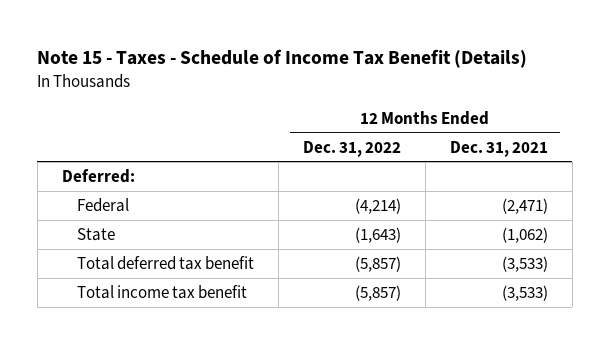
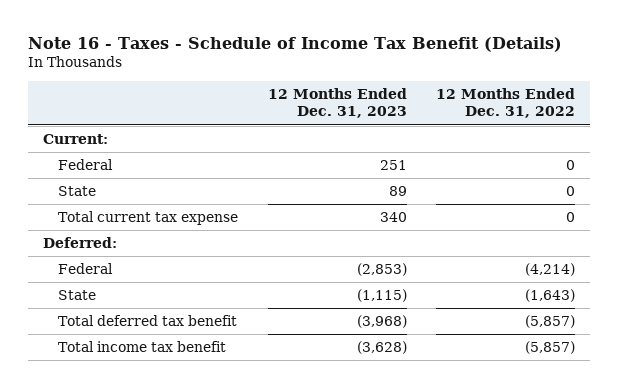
[37,48,528,68] Note 15 - Taxes - Schedule of Income Tax Benefit (Details) -> [27,36,562,52] Note 16 - Taxes - Schedule of Income Tax Benefit (Details)
[449,140,548,157] Dec. 31, 2021 -> none
none -> [267,87,407,119] 12 Months Ended Dec. 31, 2023
none -> [42,134,108,145] Current:
none -> [57,159,113,171] Federal
none -> [57,186,96,197] State
none -> [57,211,238,226] Total current tax expense

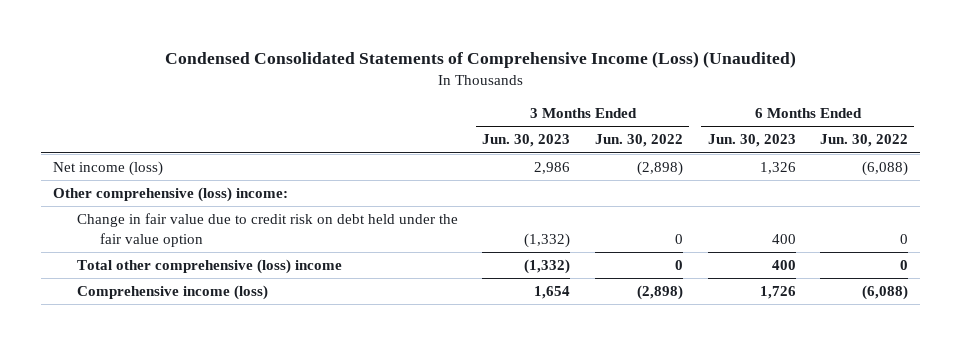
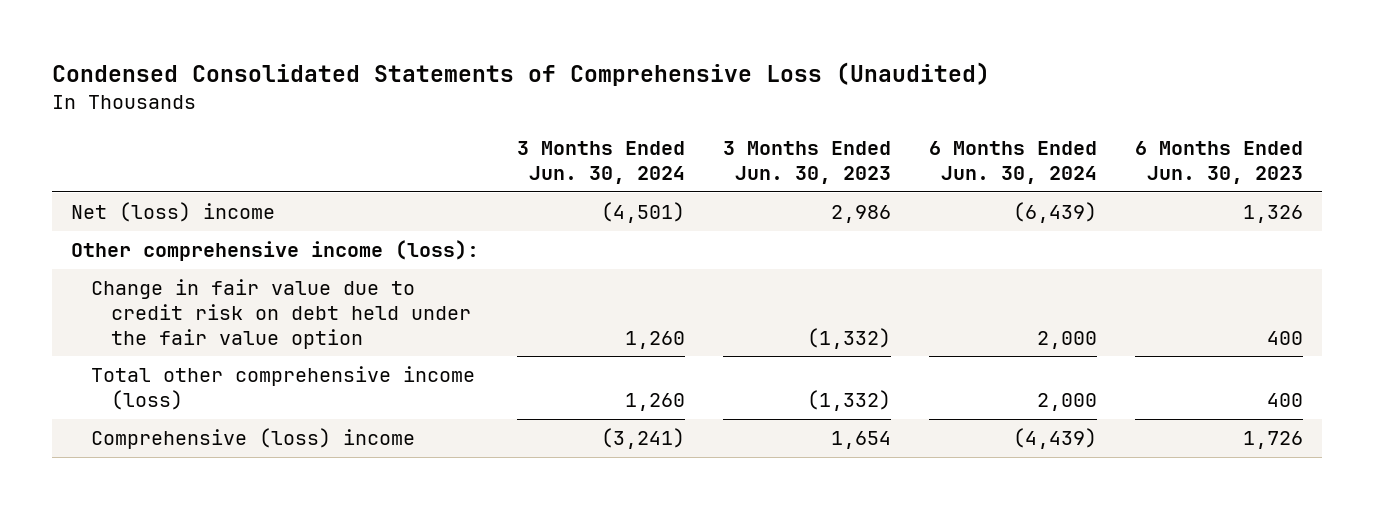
[164,51,796,69] Condensed Consolidated Statements of Comprehensive Income (Loss) (Unaudited) -> [51,62,990,87] Condensed Consolidated Statements of Comprehensive Loss (Unaudited)
[594,134,683,148] Jun. 30, 2022 -> none
[820,134,909,148] Jun. 30, 2022 -> none
none -> [516,141,685,185] 3 Months Ended Jun. 30, 2024
none -> [928,141,1097,185] 6 Months Ended Jun. 30, 2024
[53,161,164,177] Net income (loss) -> [70,202,275,223] Net (loss) income
[53,187,289,203] Other comprehensive (loss) income: -> [70,240,479,262] Other comprehensive income (loss):
[76,259,342,275] Total other comprehensive (loss) income -> [90,366,475,410] Total other comprehensive income (loss)
[76,285,268,301] Comprehensive income (loss) -> [90,428,415,450] Comprehensive (loss) income

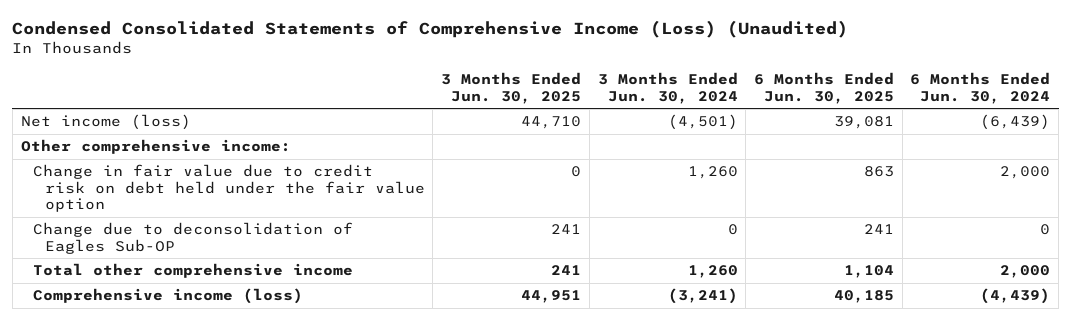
[51,62,990,87] Condensed Consolidated Statements of Comprehensive Loss (Unaudited) -> [12,20,849,39] Condensed Consolidated Statements of Comprehensive Income (Loss) (Unaudited)
[722,141,891,185] 3 Months Ended Jun. 30, 2023 -> none
[1134,141,1303,185] 6 Months Ended Jun. 30, 2023 -> none
none -> [441,72,582,104] 3 Months Ended Jun. 30, 2025
none -> [754,72,895,104] 6 Months Ended Jun. 30, 2025
[70,202,275,223] Net (loss) income -> [20,114,191,131] Net income (loss)
[70,240,479,262] Other comprehensive income (loss): -> [20,139,291,155] Other comprehensive income:
none -> [32,222,353,254] Change due to deconsolidation of Eagles Sub-OP
[90,366,475,410] Total other comprehensive income (loss) -> [32,263,353,279] Total other comprehensive income
[90,428,415,450] Comprehensive (loss) income -> [32,288,303,305] Comprehensive income (loss)

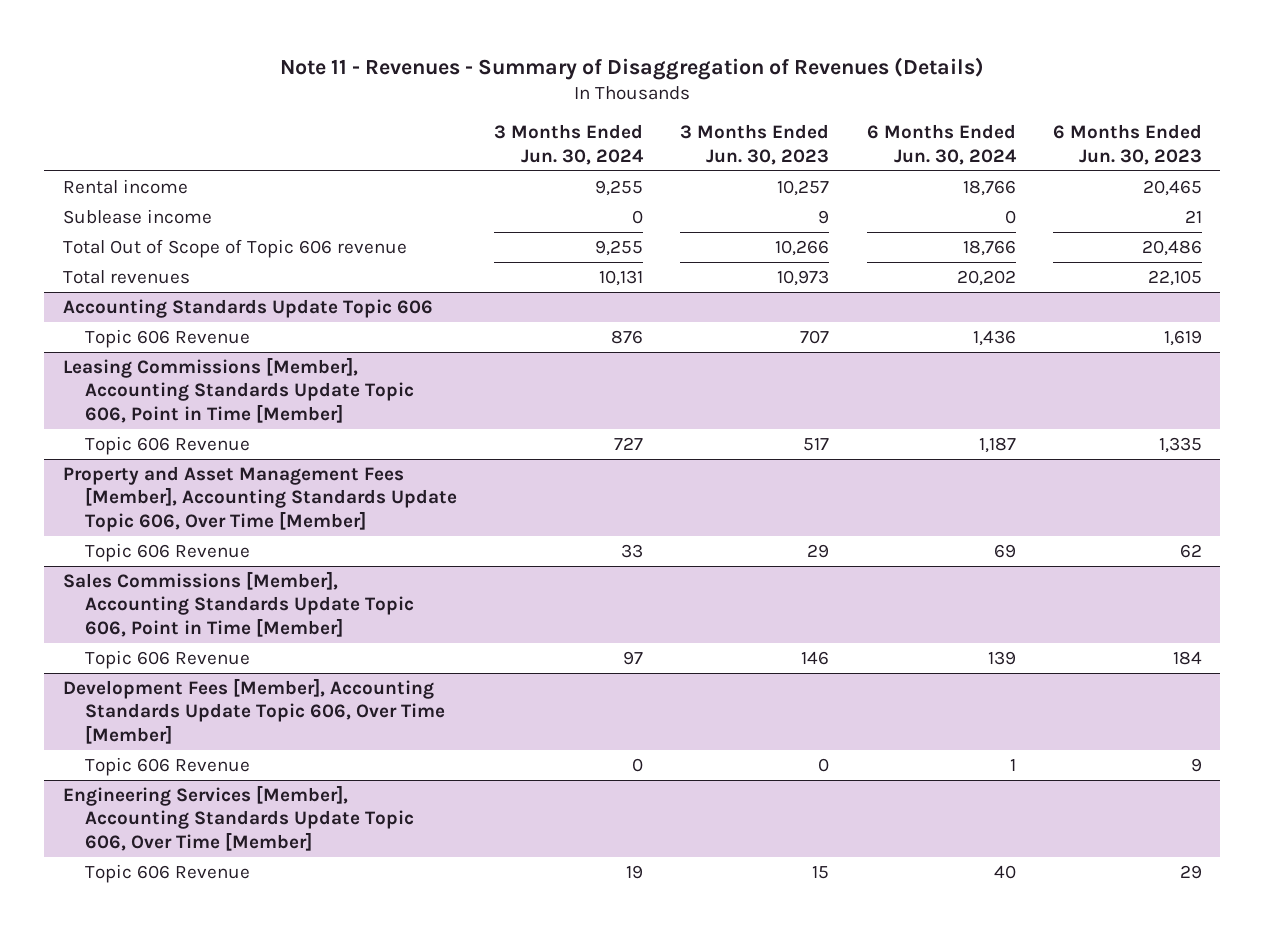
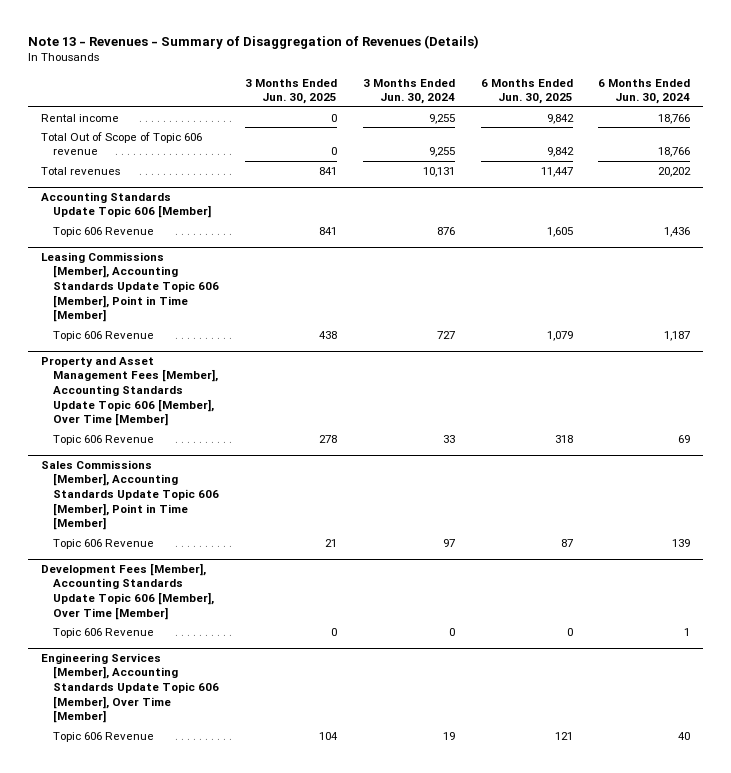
[280,56,985,80] Note 11 - Revenues - Summary of Disaggregation of Revenues (Details) -> [27,34,479,49] Note 13 - Revenues - Summary of Disaggregation of Revenues (Details)
[680,124,830,166] 3 Months Ended Jun. 30, 2023 -> none
[1052,124,1202,166] 6 Months Ended Jun. 30, 2023 -> none
none -> [244,78,337,105] 3 Months Ended Jun. 30, 2025
none -> [480,78,573,105] 6 Months Ended Jun. 30, 2025
[63,208,213,224] Sublease income -> none
[63,298,434,318] Accounting Standards Update Topic 606 -> [40,191,211,219] Accounting Standards Update Topic 606 [Member]
[63,356,414,423] Leasing Commissions [Member], Accounting Standards Update Topic 606, Point in Time [Member] -> [40,251,219,323] Leasing Commissions [Member], Accounting Standards Update Topic 606 [Member], Point in Time [Member]
[63,465,457,532] Property and Asset Management Fees [Member], Accounting Standards Update Topic 606, Over Time [Member] -> [40,356,218,427] Property and Asset Management Fees [Member], Accounting Standards Update Topic 606 [Member], Over Time [Member]
[63,570,414,637] Sales Commissions [Member], Accounting Standards Update Topic 606, Point in Time [Member] -> [40,459,219,531] Sales Commissions [Member], Accounting Standards Update Topic 606 [Member], Point in Time [Member]
[63,677,445,744] Development Fees [Member], Accounting Standards Update Topic 606, Over Time [Member] -> [40,562,214,620] Development Fees [Member], Accounting Standards Update Topic 606 [Member], Over Time [Member]
[63,784,414,851] Engineering Services [Member], Accounting Standards Update Topic 606, Over Time [Member] -> [40,652,219,724] Engineering Services [Member], Accounting Standards Update Topic 606 [Member], Over Time [Member]

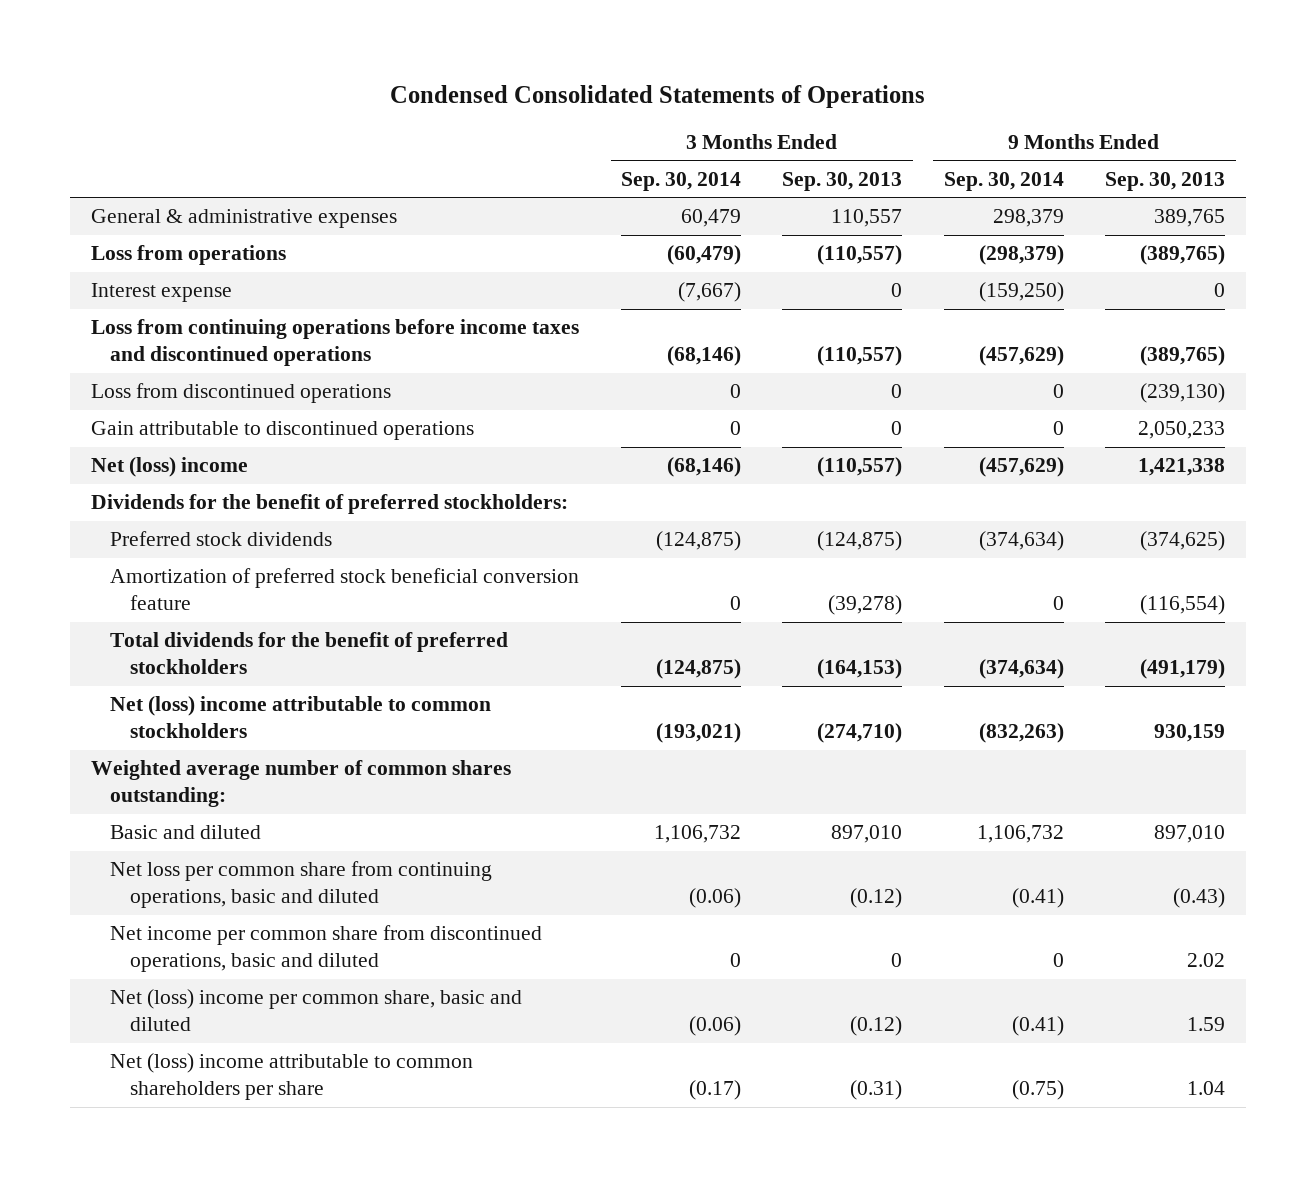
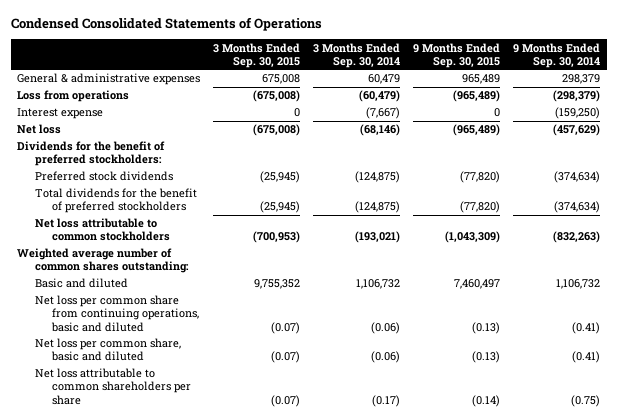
[782,172,903,192] Sep. 30, 2013 -> none
[1105,172,1226,192] Sep. 30, 2013 -> none
none -> [213,42,301,68] 3 Months Ended Sep. 30, 2015
none -> [413,42,501,68] 9 Months Ended Sep. 30, 2015
[90,319,579,367] Loss from continuing operations before income taxes and discontinued operations -> none
[90,383,391,404] Loss from discontinued operations -> none
[90,421,474,441] Gain attributable to discontinued operations -> none
[90,457,248,478] Net (loss) income -> [17,124,62,135] Net loss
[110,568,580,611] Amortization of preferred stock beneficial conversion feature -> none
[110,696,492,739] Net (loss) income attributable to common stockholders -> [34,218,170,242] Net loss attributable to common stockholders
[110,925,543,973] Net income per common share from discontinued operations, basic and diluted -> none
[110,989,523,1032] Net (loss) income per common share, basic and diluted -> [34,338,181,362] Net loss per common share, basic and diluted
[110,1053,474,1101] Net (loss) income attributable to common shareholders per share -> [34,368,191,405] Net loss attributable to common shareholders per share

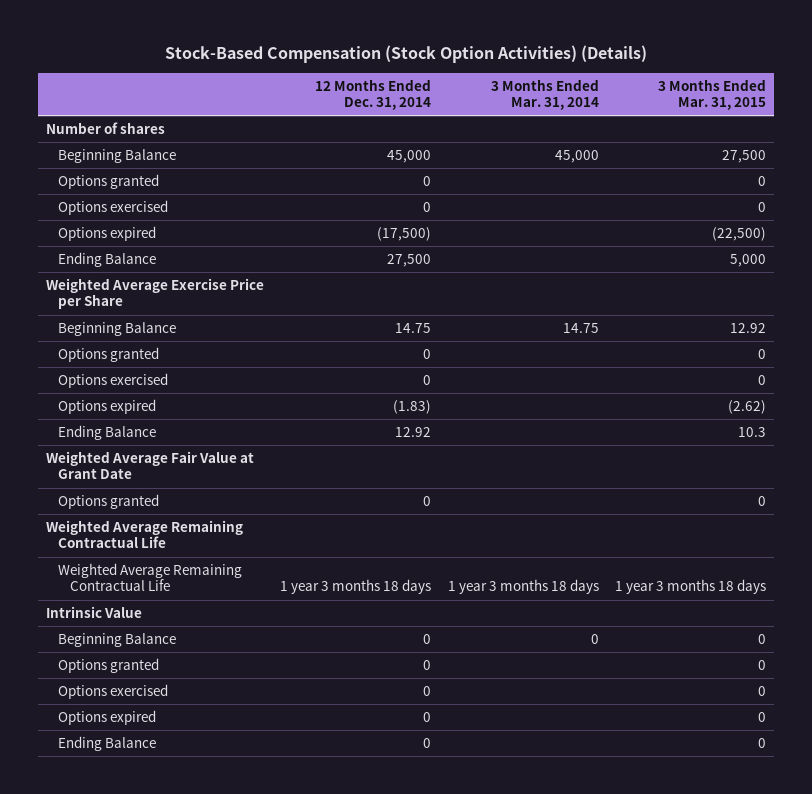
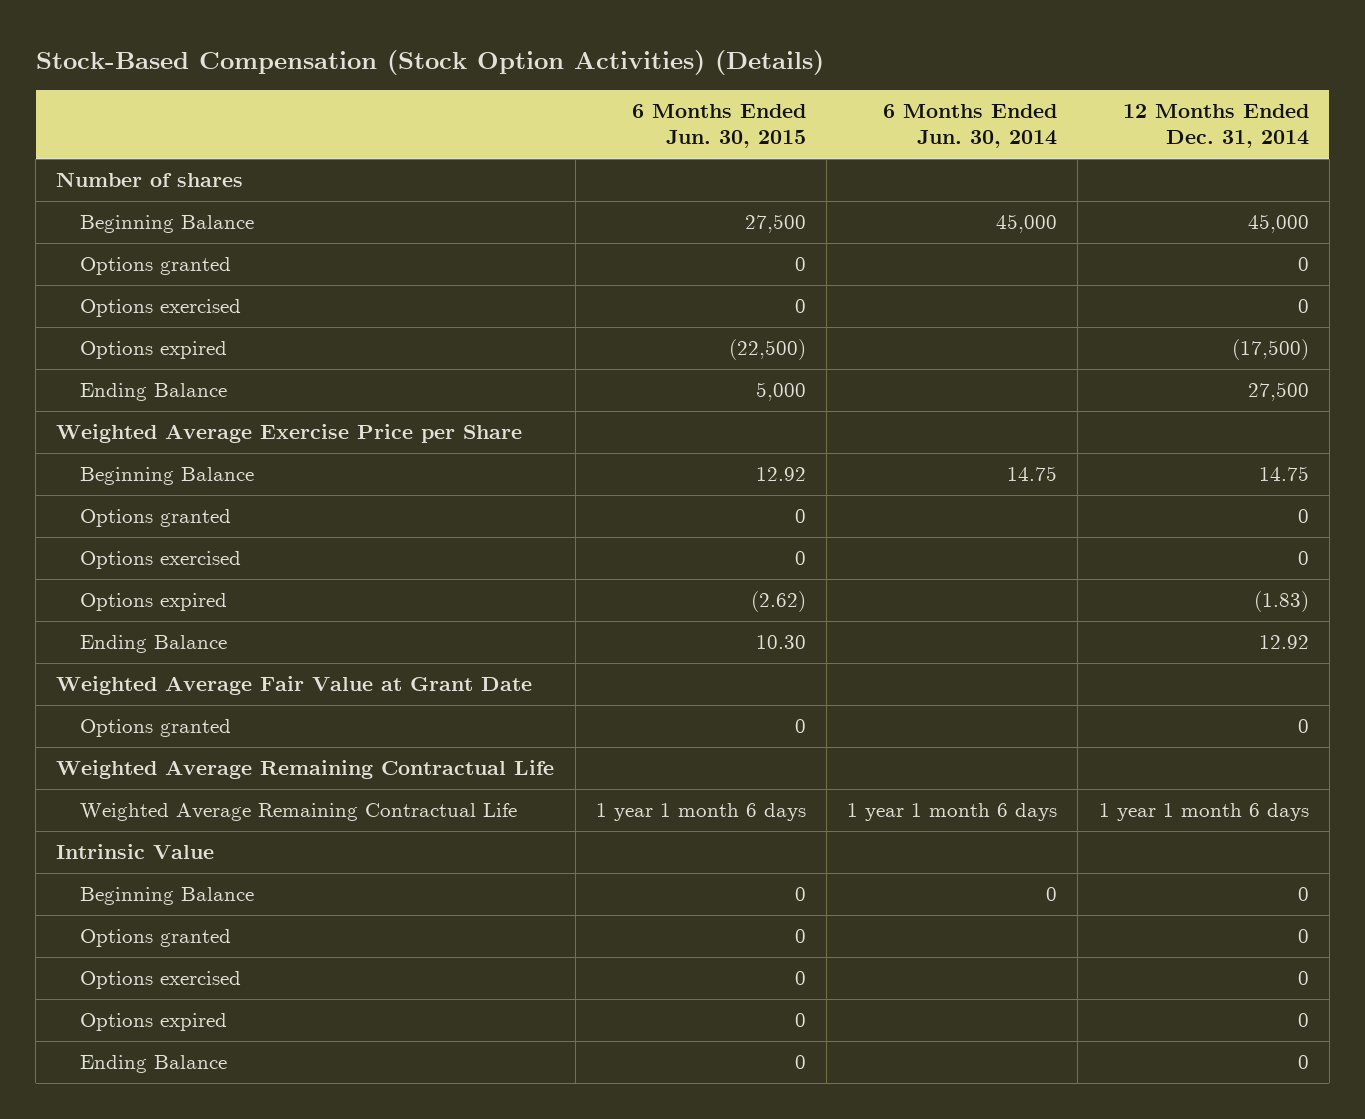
[490,79,599,111] 3 Months Ended Mar. 31, 2014 -> none
[657,79,766,111] 3 Months Ended Mar. 31, 2015 -> none
none -> [631,104,806,149] 6 Months Ended Jun. 30, 2015
none -> [883,104,1058,149] 6 Months Ended Jun. 30, 2014
[280,579,432,595] 1 year 3 months 18 days -> [1098,803,1309,822] 1 year 1 month 6 days

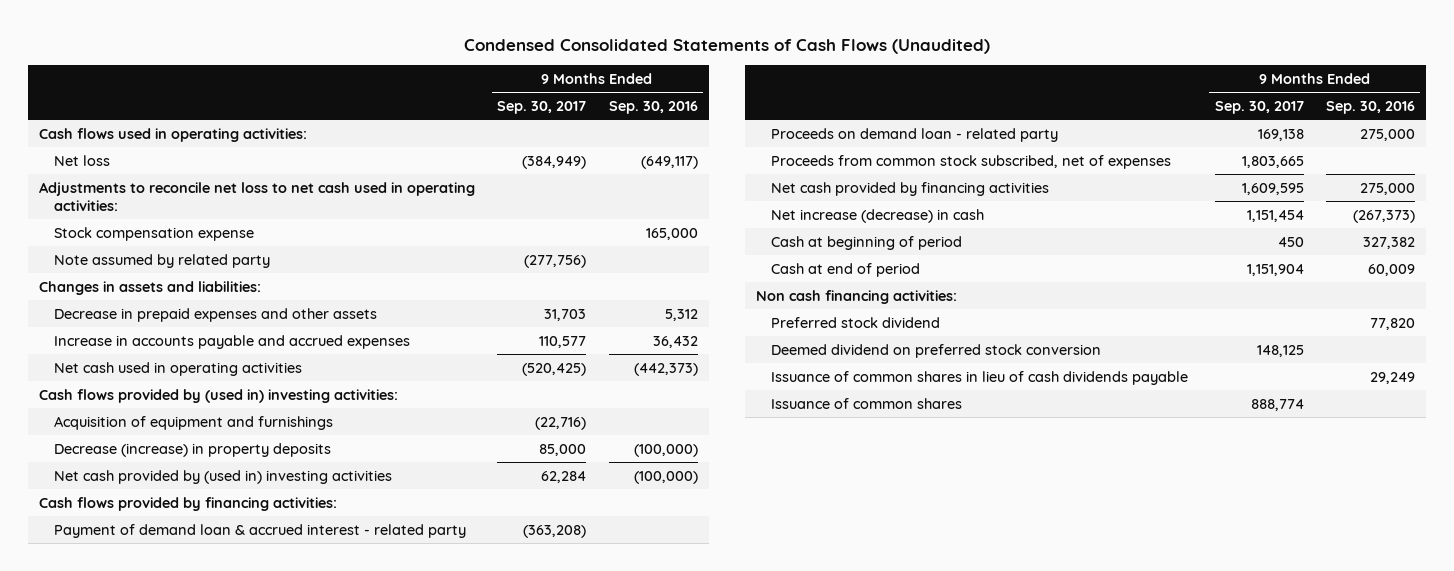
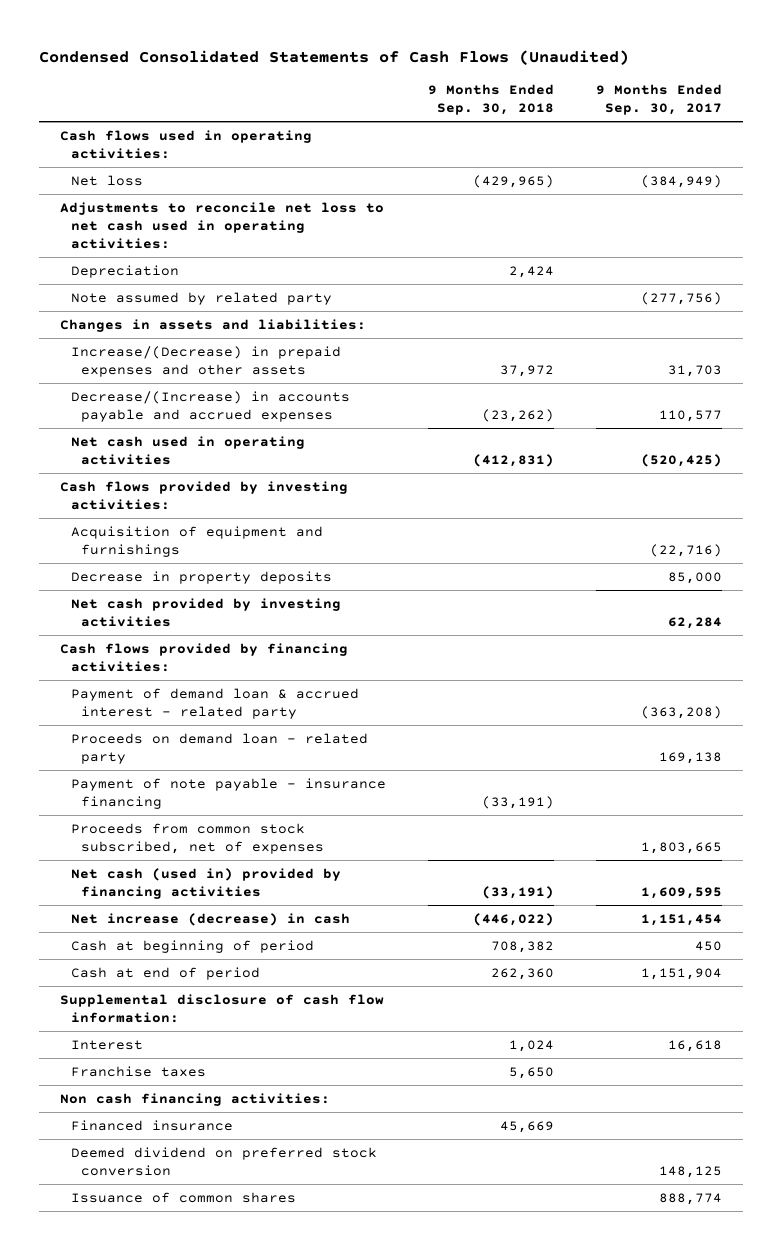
[608,100,698,114] Sep. 30, 2016 -> none
none -> [427,84,554,116] 9 Months Ended Sep. 30, 2018
[53,226,254,241] Stock compensation expense -> none
none -> [70,264,179,278] Depreciation
[53,307,377,322] Decrease in prepaid expenses and other assets -> [70,345,341,377] Increase/(Decrease) in prepaid expenses and other assets
[53,334,410,349] Increase in accounts payable and accrued expenses -> [70,390,350,422] Decrease/(Increase) in accounts payable and accrued expenses
[39,388,399,403] Cash flows provided by (used in) investing activities: -> [60,480,349,510] Cash flows provided by investing activities:
[53,442,331,457] Decrease (increase) in property deposits -> [70,570,332,584] Decrease in property deposits
[53,469,392,484] Net cash provided by (used in) investing activities -> [70,597,341,627] Net cash provided by investing activities
none -> [70,777,386,809] Payment of note payable - insurance financing
[770,181,1049,196] Net cash provided by financing activities -> [70,867,341,899] Net cash (used in) provided by financing activities
none -> [60,993,385,1023] Supplemental disclosure of cash flow information:
none -> [70,1039,143,1050] Interest
none -> [70,1065,206,1077] Franchise taxes
[770,316,940,328] Preferred stock dividend -> none
none -> [70,1119,233,1131] Financed insurance
[770,370,1188,385] Issuance of common shares in lieu of cash dividends payable -> none

